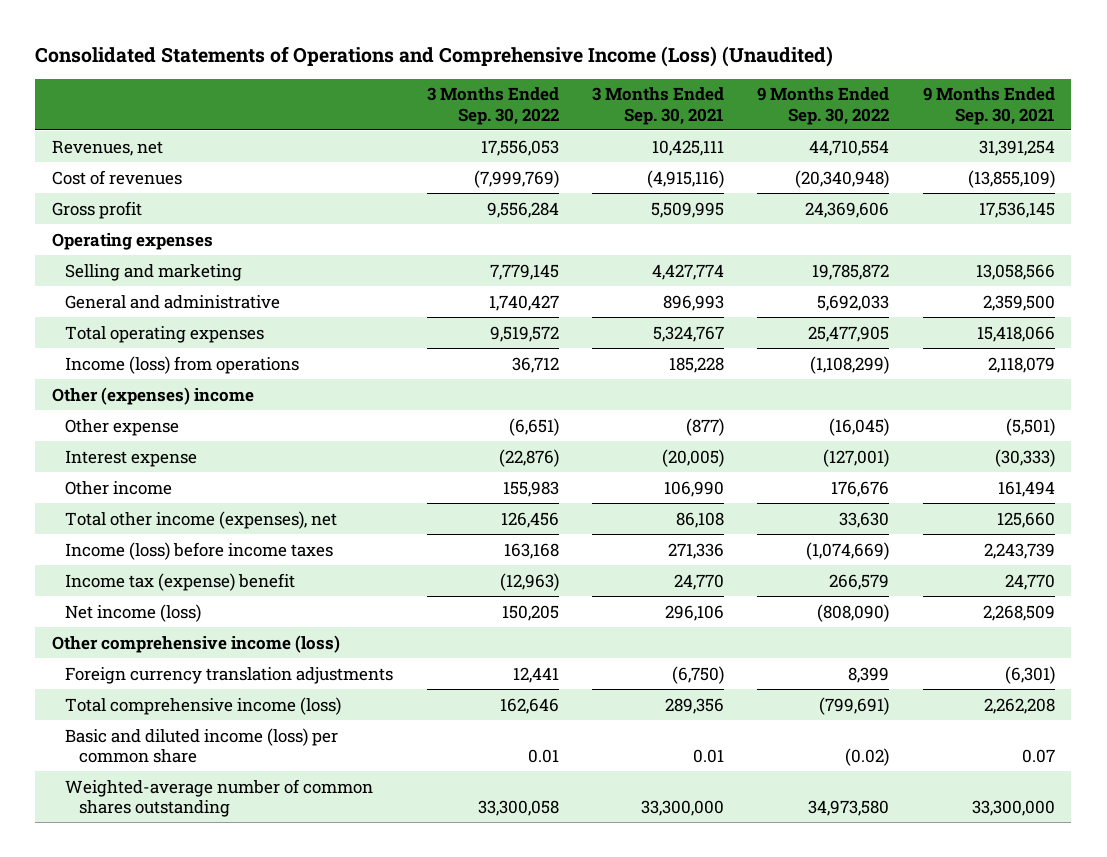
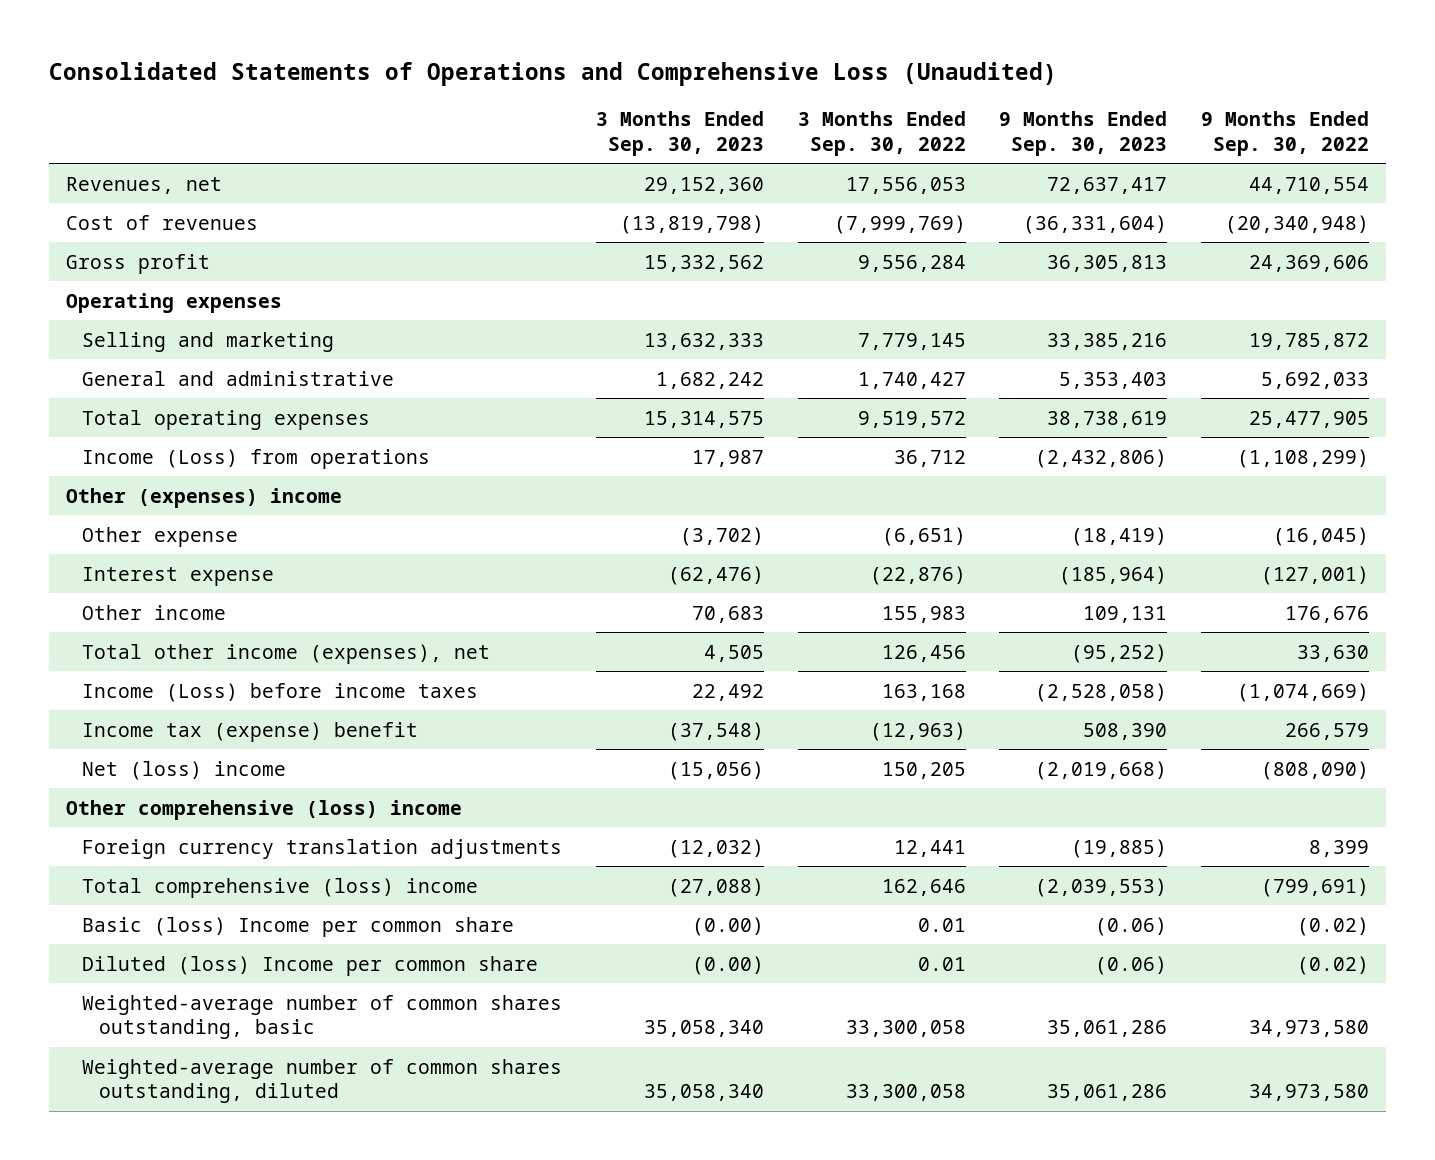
[35,45,834,67] Consolidated Statements of Operations and Comprehensive Income (Loss) (Unaudited) -> [49,61,1058,86] Consolidated Statements of Operations and Comprehensive Loss (Unaudited)
[592,87,725,125] 3 Months Ended Sep. 30, 2021 -> none
[922,87,1055,125] 9 Months Ended Sep. 30, 2021 -> none
none -> [595,111,764,156] 3 Months Ended Sep. 30, 2023
none -> [999,111,1168,156] 9 Months Ended Sep. 30, 2023
[65,355,300,374] Income (loss) from operations -> [82,448,431,469] Income (Loss) from operations
[65,541,334,560] Income (loss) before income taxes -> [82,682,479,702] Income (Loss) before income taxes
[65,603,202,622] Net income (loss) -> [82,760,287,780] Net (loss) income
[51,634,340,653] Other comprehensive income (loss) -> [65,799,462,820] Other comprehensive (loss) income
[65,696,342,715] Total comprehensive income (loss) -> [82,877,479,898] Total comprehensive (loss) income
[65,727,339,763] Basic and diluted income (loss) per common share -> [82,916,515,937] Basic (loss) Income per common share
none -> [82,955,539,976] Diluted (loss) Income per common share
[65,778,374,817] Weighted-average number of common shares outstanding -> [82,994,563,1040] Weighted-average number of common shares outstanding, basic
none -> [82,1058,563,1104] Weighted-average number of common shares outstanding, diluted

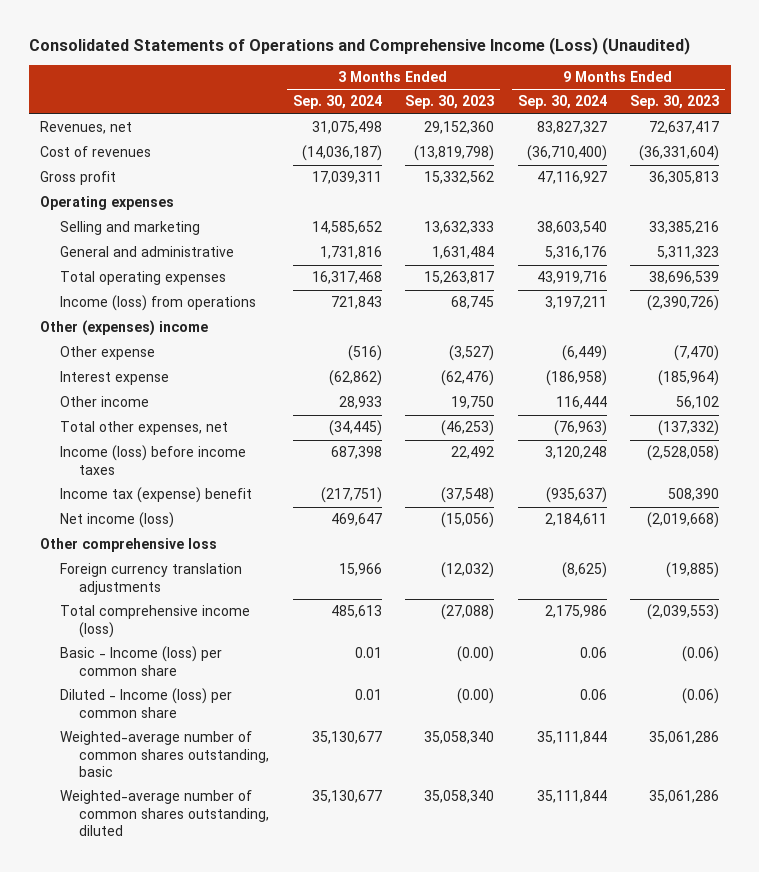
[49,61,1058,86] Consolidated Statements of Operations and Comprehensive Loss (Unaudited) -> [28,36,690,55] Consolidated Statements of Operations and Comprehensive Income (Loss) (Unaudited)
[797,111,966,156] 3 Months Ended Sep. 30, 2022 -> none
[1200,111,1369,156] 9 Months Ended Sep. 30, 2022 -> none
none -> [292,95,382,110] Sep. 30, 2024
none -> [517,95,607,110] Sep. 30, 2024
[655,371,764,389] 1,682,242 -> [432,246,495,260] 1,631,484
[1059,371,1168,389] 5,353,403 -> [657,246,720,260] 5,311,323
[643,410,764,428] 15,314,575 -> [424,271,495,285] 15,263,817
[1047,410,1168,428] 38,738,619 -> [649,271,720,285] 38,696,539
[82,448,431,469] Income (Loss) from operations -> [59,295,256,312] Income (loss) from operations
[691,449,764,467] 17,987 -> [451,296,495,310] 68,745
[1035,448,1168,468] (2,432,806) -> [647,295,720,312] (2,390,726)
[679,526,764,546] (3,702) -> [449,345,495,362] (3,527)
[1071,526,1168,546] (18,419) -> [674,345,720,362] (7,470)
[691,605,764,623] 70,683 -> [451,396,495,410] 19,750
[1083,605,1168,623] 109,131 -> [676,396,720,410] 56,102
[82,643,491,664] Total other income (expenses), net -> [59,421,228,436] Total other expenses, net
[703,644,764,662] 4,505 -> [441,420,495,437] (46,253)
[1071,643,1168,663] (95,252) -> [658,420,720,437] (137,332)
[82,682,479,702] Income (Loss) before income taxes -> [59,445,246,475] Income (loss) before income taxes
[82,760,287,780] Net (loss) income -> [59,512,174,529] Net income (loss)
[65,799,462,820] Other comprehensive (loss) income -> [40,538,218,553] Other comprehensive loss
[82,877,479,898] Total comprehensive (loss) income -> [59,605,250,638] Total comprehensive income (loss)
[82,916,515,937] Basic (loss) Income per common share -> [59,646,222,676] Basic - Income (loss) per common share
[82,955,539,976] Diluted (loss) Income per common share -> [59,688,232,718] Diluted - Income (loss) per common share

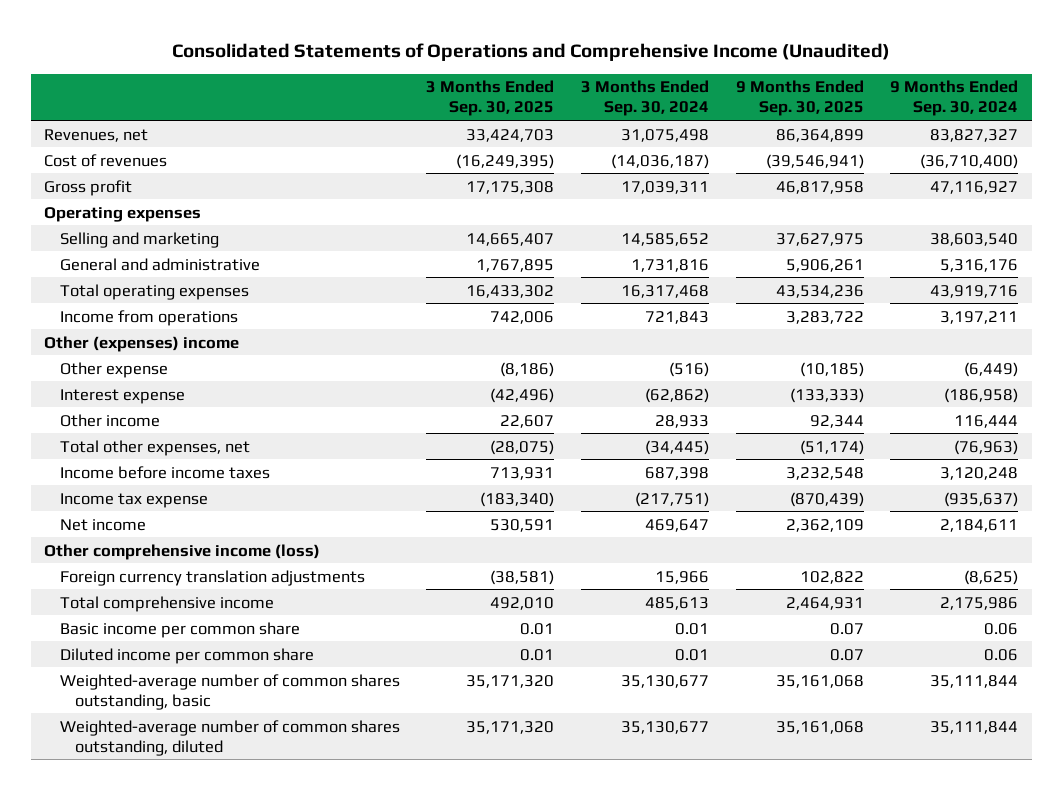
[28,36,690,55] Consolidated Statements of Operations and Comprehensive Income (Loss) (Unaudited) -> [172,42,891,61] Consolidated Statements of Operations and Comprehensive Income (Unaudited)
[405,95,495,110] Sep. 30, 2023 -> none
[630,95,720,110] Sep. 30, 2023 -> none
none -> [426,80,555,117] 3 Months Ended Sep. 30, 2025
none -> [735,80,864,117] 9 Months Ended Sep. 30, 2025
[59,295,256,312] Income (loss) from operations -> [59,309,238,326] Income from operations
[59,445,246,475] Income (loss) before income taxes -> [59,465,270,479] Income before income taxes
[59,487,252,504] Income tax (expense) benefit -> [59,492,208,508] Income tax expense
[59,512,174,529] Net income (loss) -> [59,518,146,531] Net income
[40,538,218,553] Other comprehensive loss -> [44,543,321,560] Other comprehensive income (loss)
[59,605,250,638] Total comprehensive income (loss) -> [59,595,274,612] Total comprehensive income
[59,646,222,676] Basic - Income (loss) per common share -> [59,621,300,638] Basic income per common share
[59,688,232,718] Diluted - Income (loss) per common share -> [59,647,314,664] Diluted income per common share

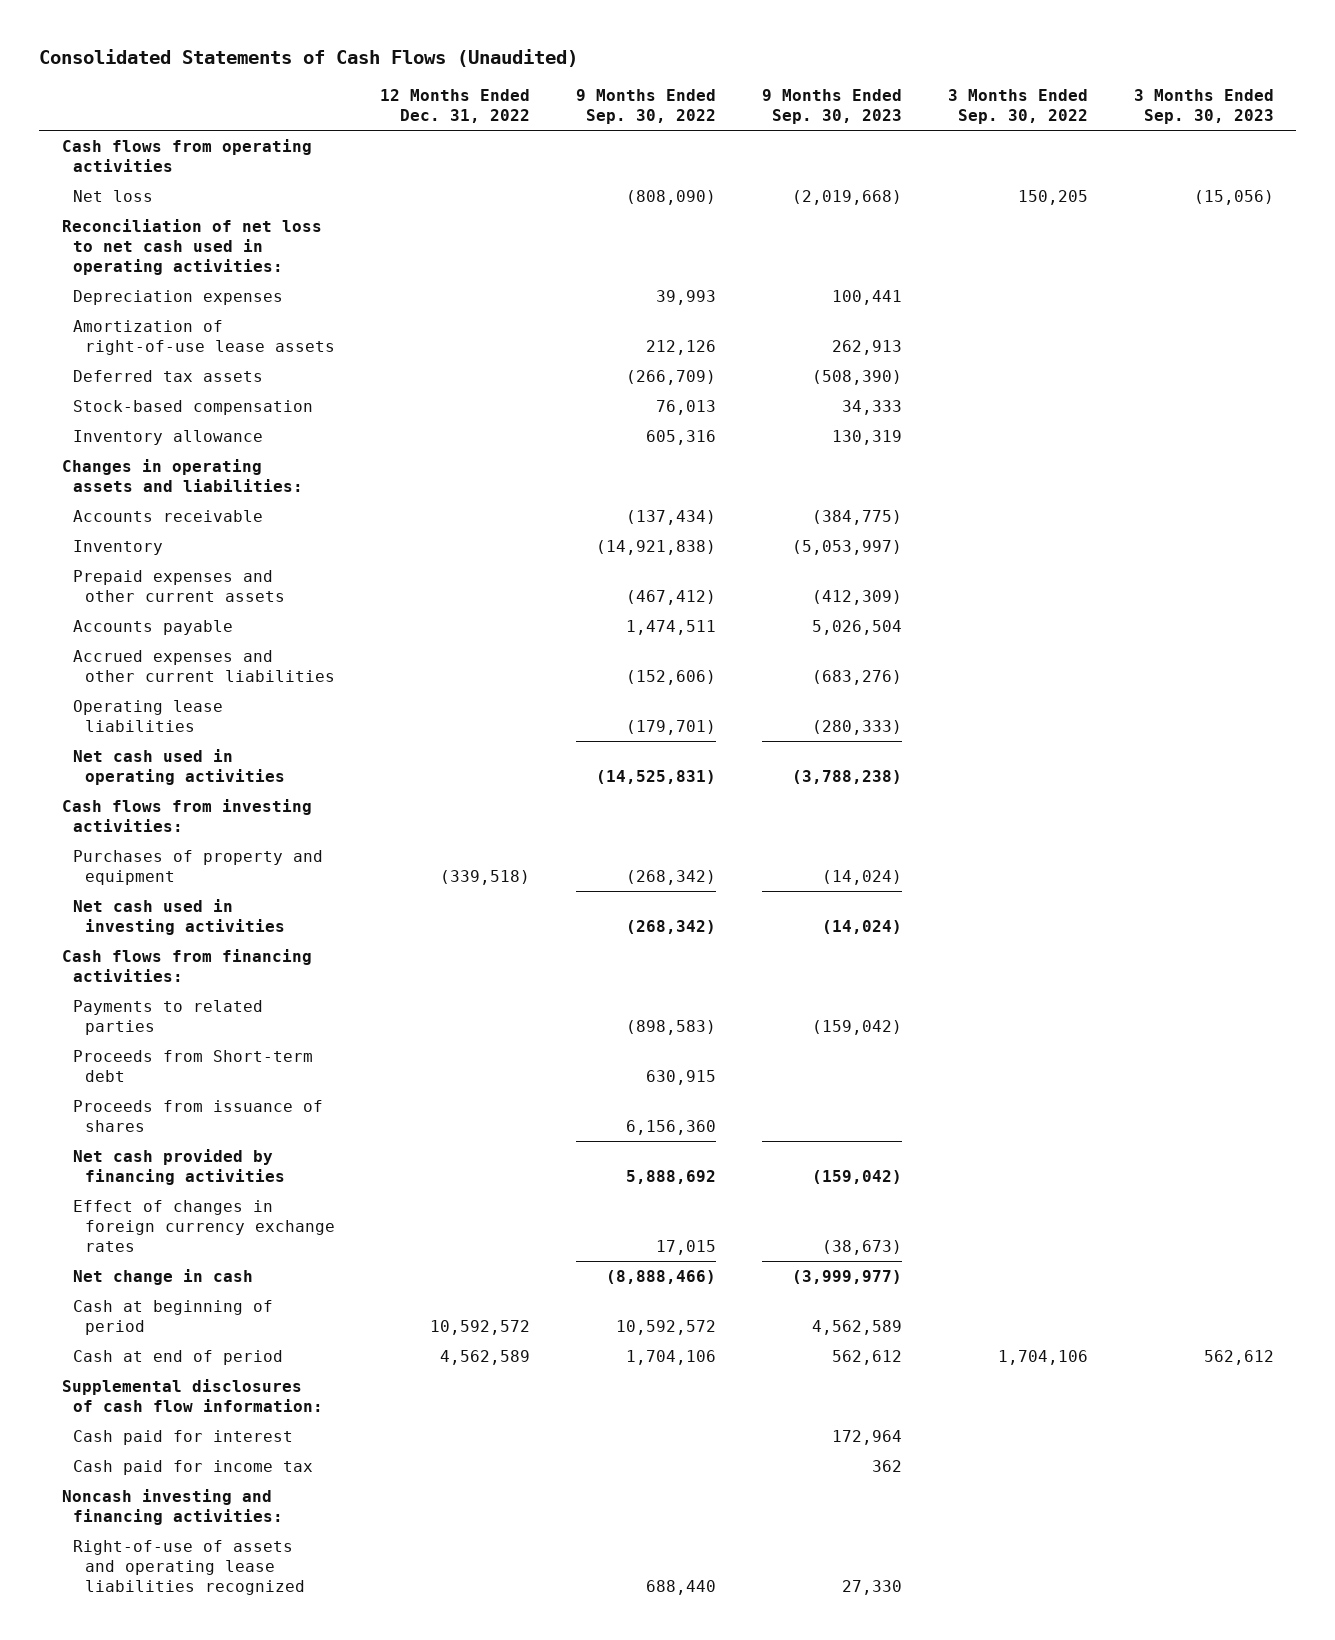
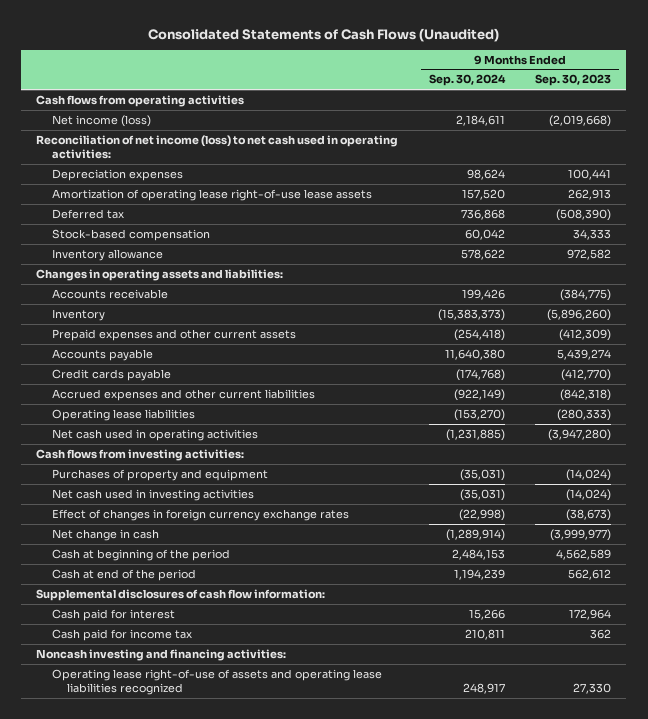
[380,89,531,123] 12 Months Ended Dec. 31, 2022 -> none
[576,89,717,124] 9 Months Ended Sep. 30, 2022 -> none
[947,89,1088,124] 3 Months Ended Sep. 30, 2022 -> none
[1133,89,1274,124] 3 Months Ended Sep. 30, 2023 -> none
none -> [428,74,506,87] Sep. 30, 2024
[73,190,154,203] Net loss -> [51,114,151,127] Net income (loss)
[61,219,322,275] Reconciliation of net loss to net cash used in operating activities: -> [36,134,399,159] Reconciliation of net income (loss) to net cash used in operating activities:
[73,320,335,355] Amortization of right-of-use lease assets -> [51,188,372,201] Amortization of operating lease right-of-use lease assets
[73,370,264,383] Deferred tax assets -> [51,208,124,219] Deferred tax
[832,430,903,446] 130,319 -> [567,248,612,260] 972,582
[792,540,903,556] (5,053,997) -> [547,308,612,321] (5,896,260)
[812,620,903,636] 5,026,504 -> [557,348,612,360] 5,439,274
none -> [51,368,171,381] Credit cards payable
[812,669,903,685] (683,276) -> [560,388,612,401] (842,318)
[792,769,903,784] (3,788,238) -> [548,428,612,441] (3,947,280)
[61,949,312,982] Cash flows from financing activities: -> none
[73,1000,264,1035] Payments to related parties -> none
[73,1050,314,1082] Proceeds from Short-term debt -> none
[73,1100,324,1132] Proceeds from issuance of shares -> none
[73,1149,285,1185] Net cash provided by financing activities -> none
[73,1300,274,1335] Cash at beginning of period -> [51,548,230,561] Cash at beginning of the period
[73,1350,284,1366] Cash at end of period -> [51,568,196,581] Cash at end of the period
[73,1540,305,1595] Right-of-use of assets and operating lease liabilities recognized -> [51,668,382,695] Operating lease right-of-use of assets and operating lease liabilities recognized

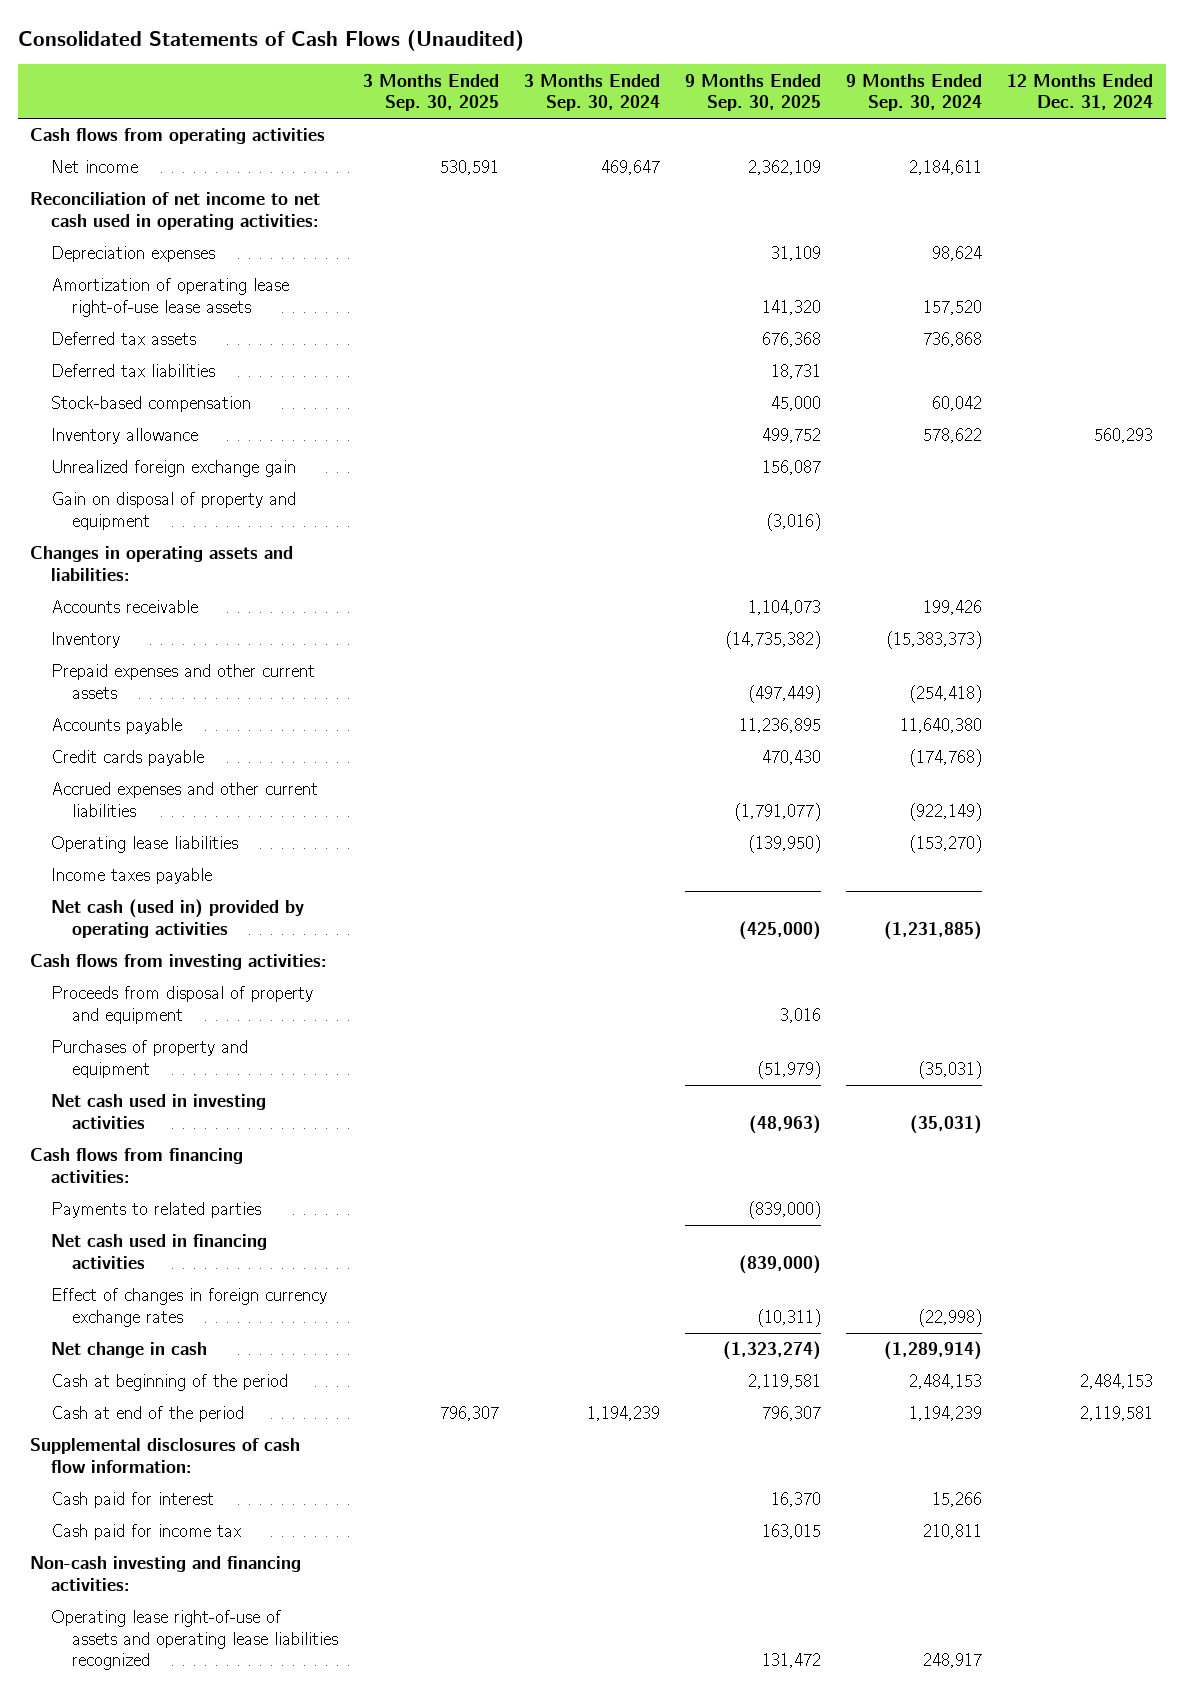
[535,74,612,87] Sep. 30, 2023 -> none
none -> [363,73,500,112] 3 Months Ended Sep. 30, 2025
none -> [524,73,661,112] 3 Months Ended Sep. 30, 2024
none -> [685,73,822,112] 9 Months Ended Sep. 30, 2025
none -> [1007,73,1154,111] 12 Months Ended Dec. 31, 2024
[51,114,151,127] Net income (loss) -> [51,160,139,174] Net income
[36,134,399,159] Reconciliation of net income (loss) to net cash used in operating activities: -> [30,192,321,230] Reconciliation of net income to net cash used in operating activities:
[51,208,124,219] Deferred tax -> [51,332,197,346] Deferred tax assets
none -> [51,364,216,378] Deferred tax liabilities
none -> [51,460,297,478] Unrealized foreign exchange gain
none -> [51,492,297,530] Gain on disposal of property and equipment
none -> [51,868,213,885] Income taxes payable
[51,428,258,441] Net cash used in operating activities -> [51,899,305,938] Net cash (used in) provided by operating activities
none -> [51,986,314,1024] Proceeds from disposal of property and equipment
none -> [30,1148,244,1183] Cash flows from financing activities:
none -> [51,1202,262,1219] Payments to related parties
none -> [51,1234,268,1269] Net cash used in financing activities
[36,648,287,661] Noncash investing and financing activities: -> [30,1556,302,1591] Non-cash investing and financing activities:

